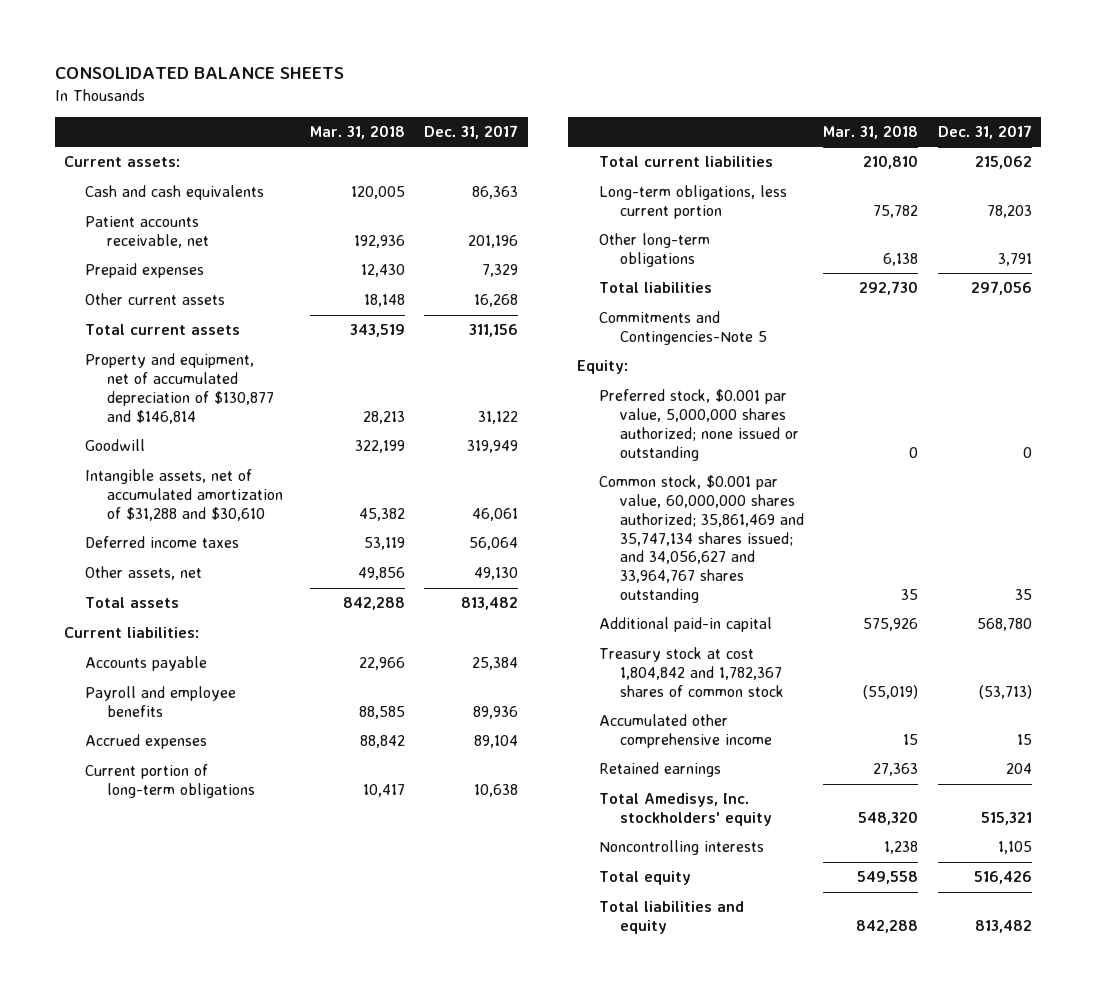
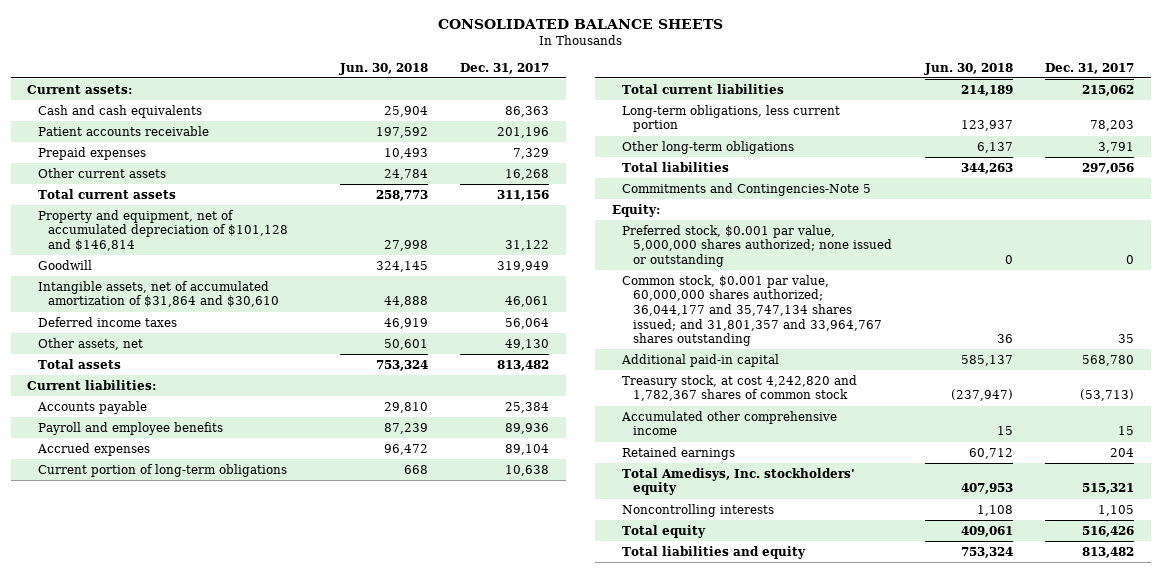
[310,124,406,139] Mar. 31, 2018 -> none
none -> [338,62,428,75] Jun. 30, 2018
[85,216,209,249] Patient accounts receivable, net -> [37,125,209,136] Patient accounts receivable
[85,353,274,424] Property and equipment, net of accumulated depreciation of $130,877 and $146,814 -> [37,209,289,252] Property and equipment, net of accumulated depreciation of $101,128 and $146,814
[85,469,283,521] Intangible assets, net of accumulated amortization of $31,288 and $30,610 -> [37,280,280,308] Intangible assets, net of accumulated amortization of $31,864 and $30,610
[598,475,805,604] Common stock, $0.001 par value, 60,000,000 shares authorized; 35,861,469 and 35,747,134 shares issued; and 34,056,627 and 33,964,767 shares outstanding -> [622,274,883,347] Common stock, $0.001 par value, 60,000,000 shares authorized; 36,044,177 and 35,747,134 shares issued; and 31,801,357 and 33,964,767 shares outstanding
[598,647,785,697] Treasury stock at cost 1,804,842 and 1,782,367 shares of common stock -> [622,374,858,402] Treasury stock, at cost 4,242,820 and 1,782,367 shares of common stock

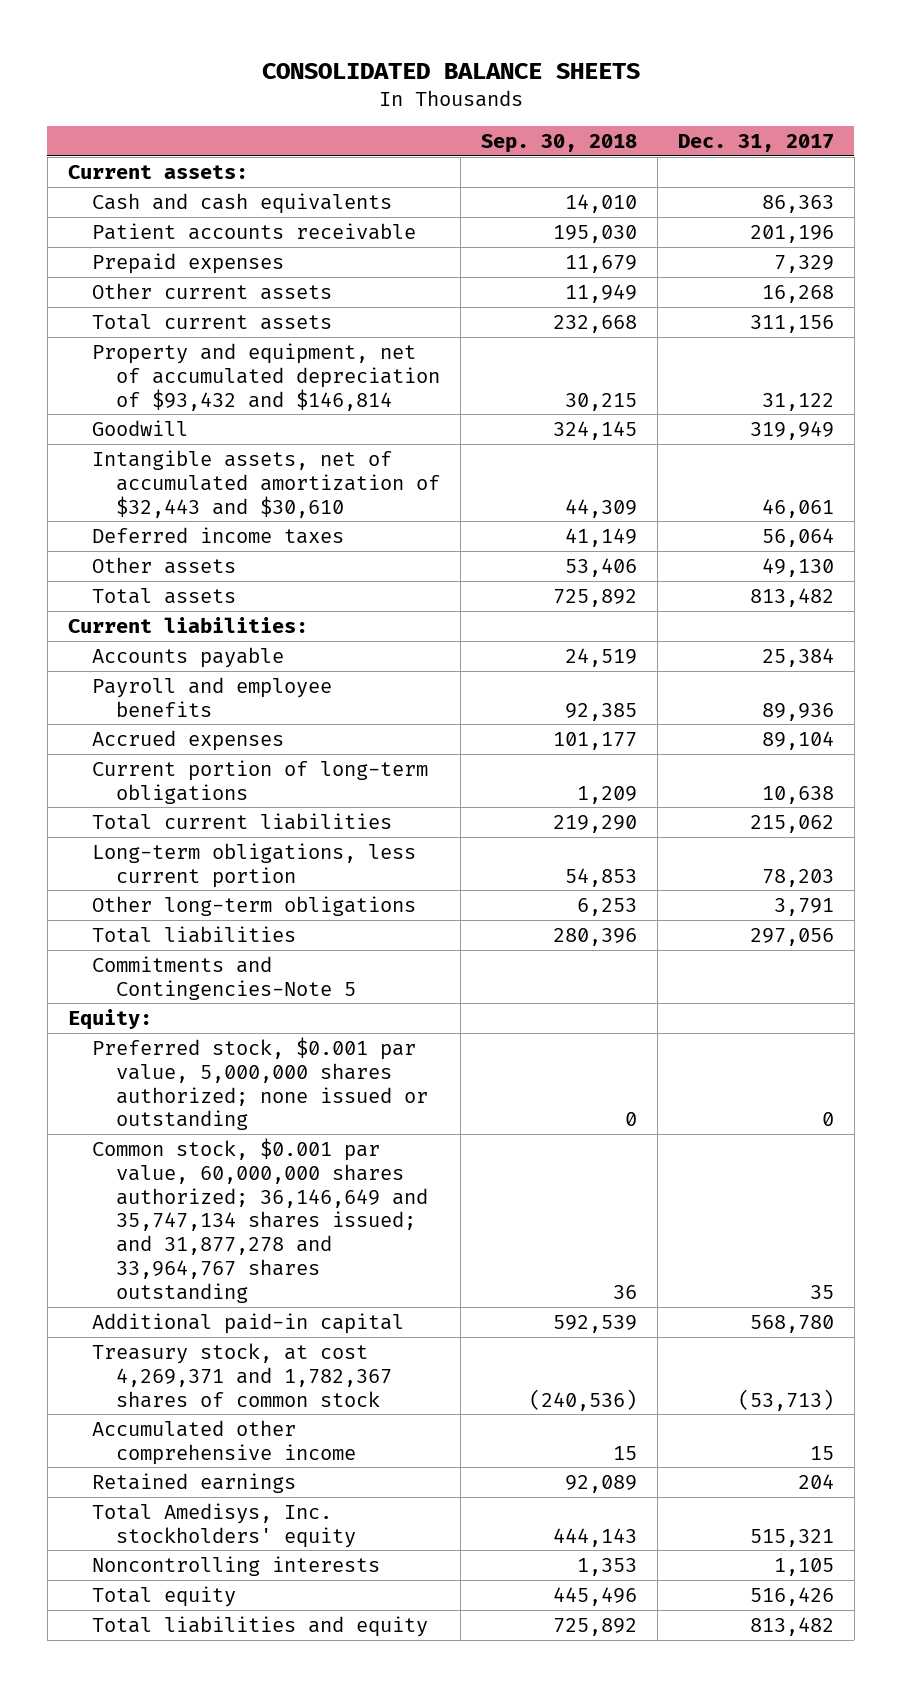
[338,62,428,75] Jun. 30, 2018 -> none
none -> [480,134,637,154] Sep. 30, 2018
[37,209,289,252] Property and equipment, net of accumulated depreciation of $101,128 and $146,814 -> [91,342,440,411] Property and equipment, net of accumulated depreciation of $93,432 and $146,814
[37,280,280,308] Intangible assets, net of accumulated amortization of $31,864 and $30,610 -> [91,449,440,518] Intangible assets, net of accumulated amortization of $32,443 and $30,610
[37,337,143,350] Other assets, net -> [91,556,236,574] Other assets
[622,274,883,347] Common stock, $0.001 par value, 60,000,000 shares authorized; 36,044,177 and 35,747,134 shares issued; and 31,801,357 and 33,964,767 shares outstanding -> [91,1137,428,1304] Common stock, $0.001 par value, 60,000,000 shares authorized; 36,146,649 and 35,747,134 shares issued; and 31,877,278 and 33,964,767 shares outstanding
[622,374,858,402] Treasury stock, at cost 4,242,820 and 1,782,367 shares of common stock -> [91,1342,392,1408] Treasury stock, at cost 4,269,371 and 1,782,367 shares of common stock

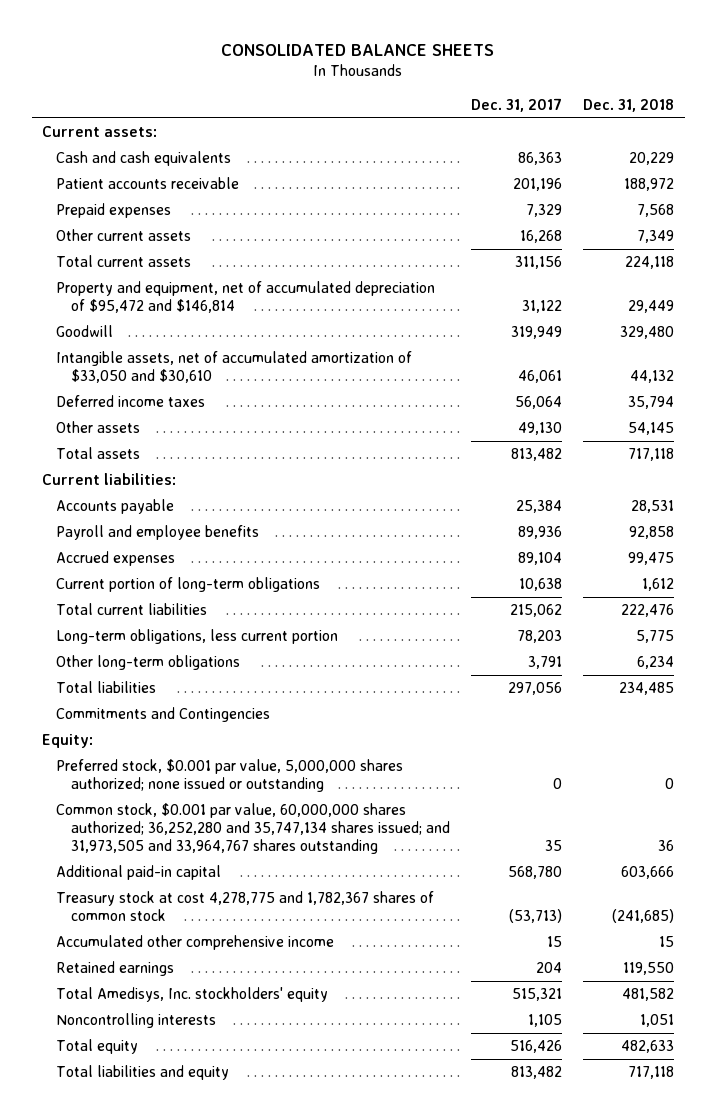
[480,134,637,154] Sep. 30, 2018 -> none
none -> [582,99,674,113] Dec. 31, 2018
[91,342,440,411] Property and equipment, net of accumulated depreciation of $93,432 and $146,814 -> [56,281,436,314] Property and equipment, net of accumulated depreciation of $95,472 and $146,814
[91,449,440,518] Intangible assets, net of accumulated amortization of $32,443 and $30,610 -> [56,351,413,384] Intangible assets, net of accumulated amortization of $33,050 and $30,610
[91,955,356,1000] Commitments and Contingencies-Note 5 -> [56,707,271,723] Commitments and Contingencies
[91,1137,428,1304] Common stock, $0.001 par value, 60,000,000 shares authorized; 36,146,649 and 35,747,134 shares issued; and 31,877,278 and 33,964,767 shares outstanding -> [56,803,450,855] Common stock, $0.001 par value, 60,000,000 shares authorized; 36,252,280 and 35,747,134 shares issued; and 31,973,505 and 33,964,767 shares outstanding
[91,1342,392,1408] Treasury stock, at cost 4,269,371 and 1,782,367 shares of common stock -> [56,891,435,922] Treasury stock at cost 4,278,775 and 1,782,367 shares of common stock

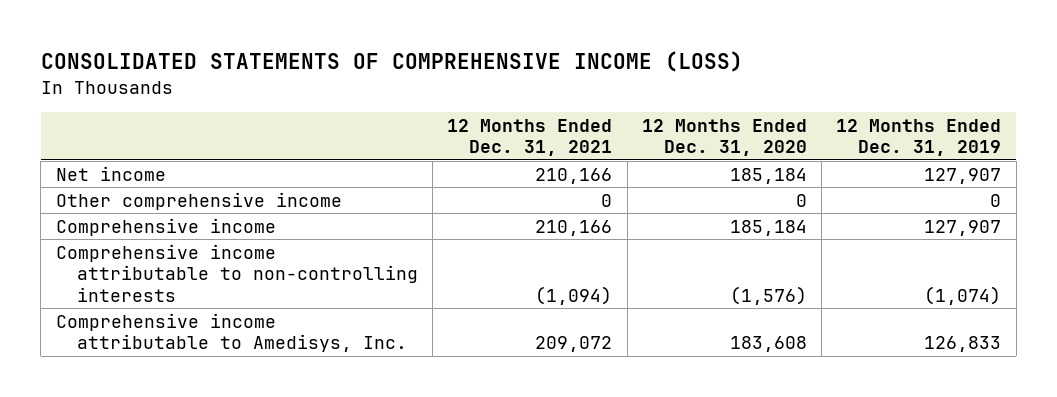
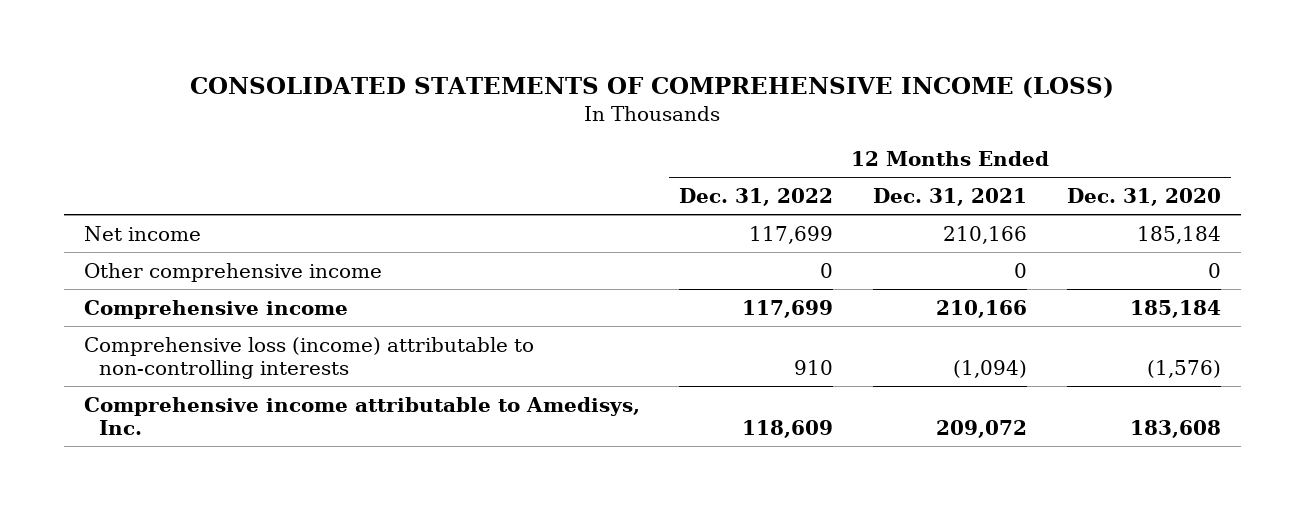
[836,118,1002,157] 12 Months Ended Dec. 31, 2019 -> none
none -> [679,187,834,206] Dec. 31, 2022
[55,243,418,302] Comprehensive income attributable to non-controlling interests -> [83,336,534,379] Comprehensive loss (income) attributable to non-controlling interests

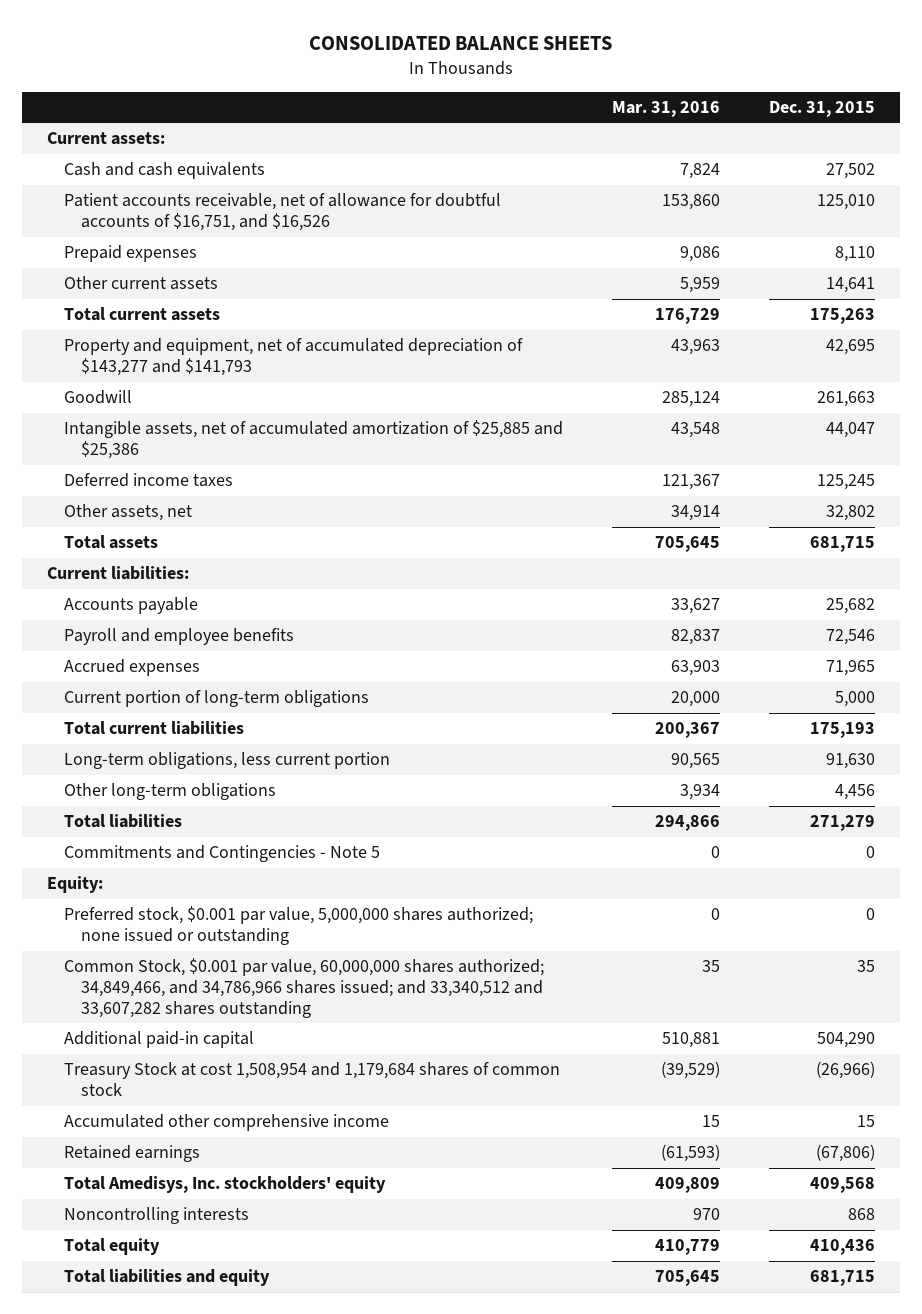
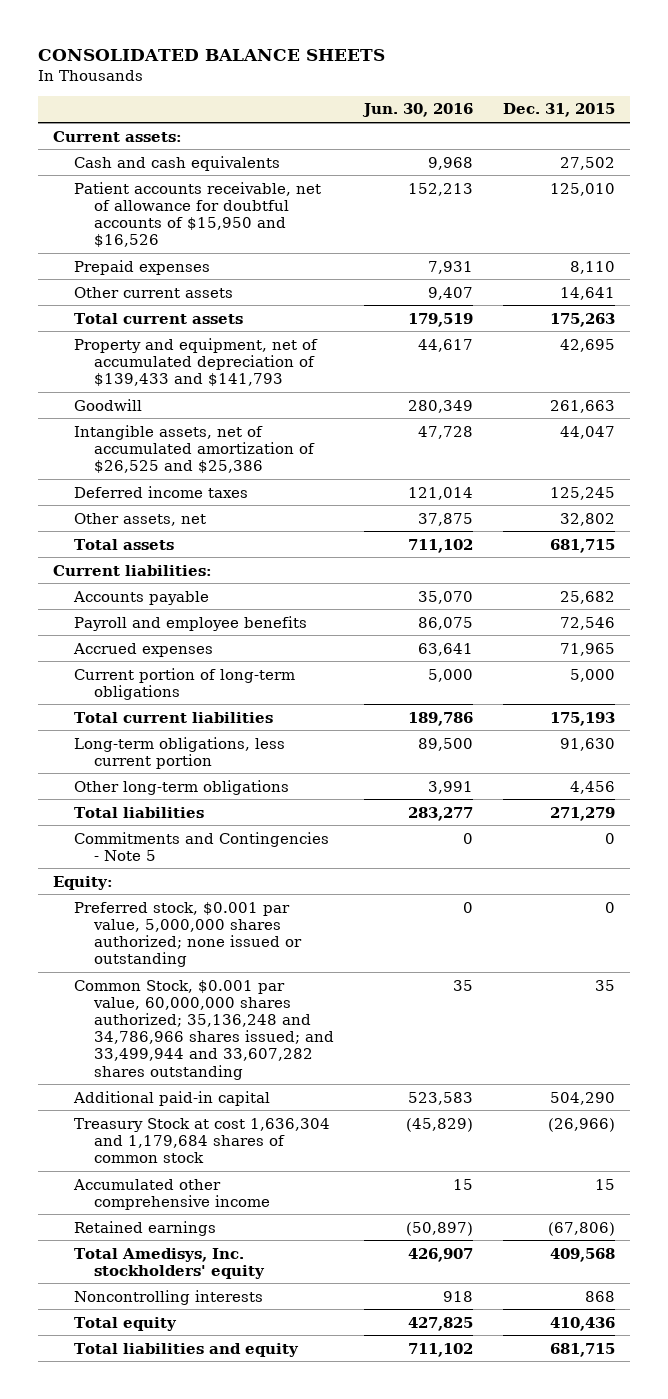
[611,100,720,117] Mar. 31, 2016 -> none
none -> [362,103,474,118] Jun. 30, 2016
[63,193,501,232] Patient accounts receivable, net of allowance for doubtful accounts of $16,751, and $16,526 -> [73,181,321,248] Patient accounts receivable, net of allowance for doubtful accounts of $15,950 and $16,526
[63,338,523,377] Property and equipment, net of accumulated depreciation of $143,277 and $141,793 -> [73,337,318,386] Property and equipment, net of accumulated depreciation of $139,433 and $141,793
[63,420,563,460] Intangible assets, net of accumulated amortization of $25,885 and $25,386 -> [73,424,316,473] Intangible assets, net of accumulated amortization of $26,525 and $25,386
[63,958,544,1018] Common Stock, $0.001 par value, 60,000,000 shares authorized; 34,849,466, and 34,786,966 shares issued; and 33,340,512 and 33,607,282 shares outstanding -> [73,979,335,1080] Common Stock, $0.001 par value, 60,000,000 shares authorized; 35,136,248 and 34,786,966 shares issued; and 33,499,944 and 33,607,282 shares outstanding
[63,1062,560,1097] Treasury Stock at cost 1,508,954 and 1,179,684 shares of common stock -> [73,1117,330,1163] Treasury Stock at cost 1,636,304 and 1,179,684 shares of common stock

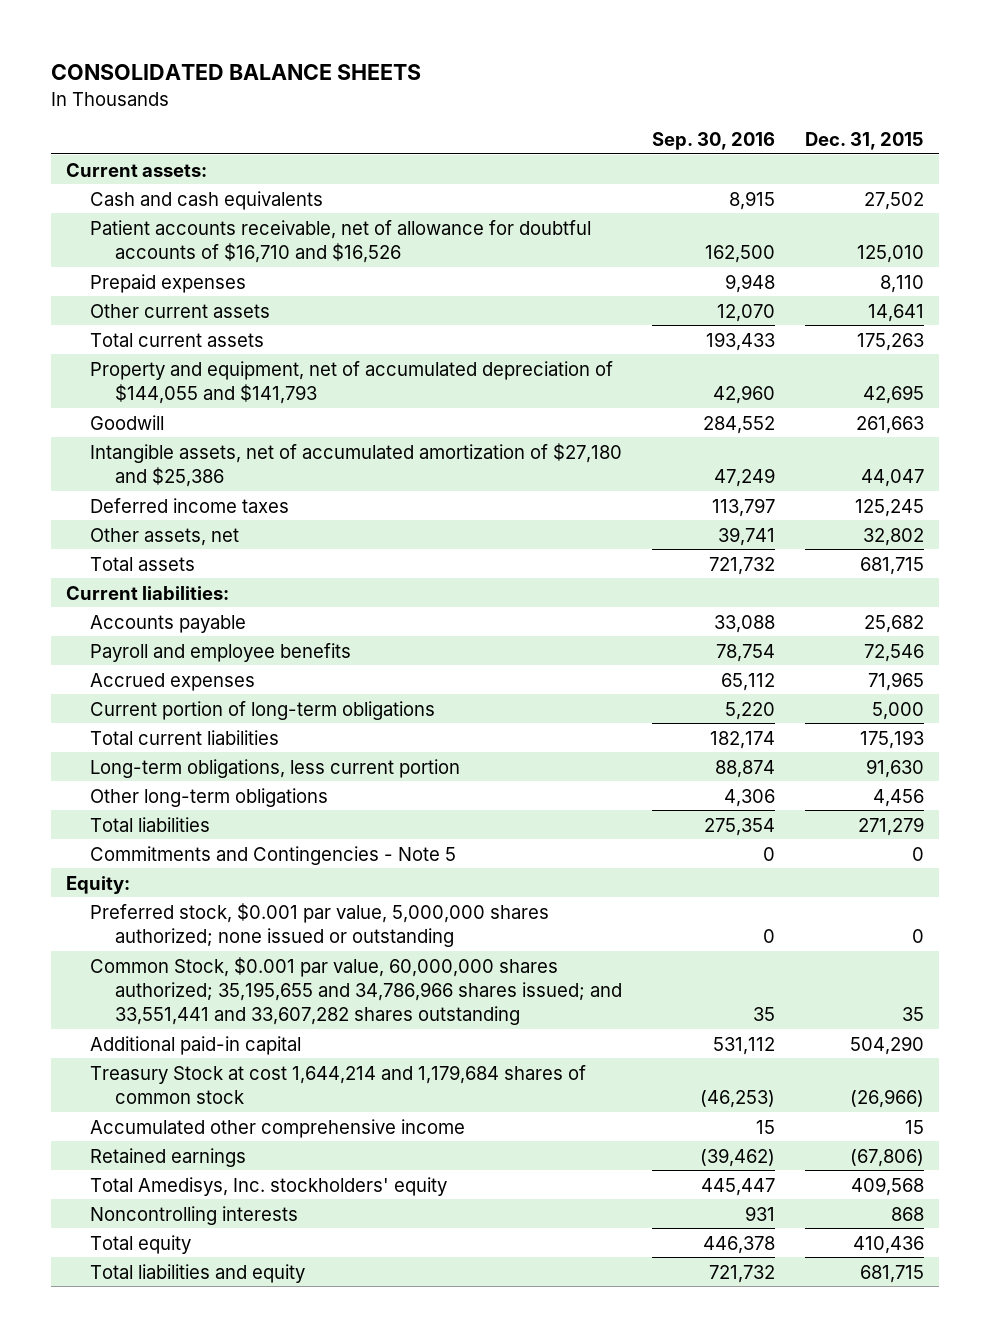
[362,103,474,118] Jun. 30, 2016 -> none
none -> [652,131,776,150] Sep. 30, 2016
[73,181,321,248] Patient accounts receivable, net of allowance for doubtful accounts of $15,950 and $16,526 -> [90,219,592,263] Patient accounts receivable, net of allowance for doubtful accounts of $16,710 and $16,526
[73,337,318,386] Property and equipment, net of accumulated depreciation of $139,433 and $141,793 -> [90,360,614,404] Property and equipment, net of accumulated depreciation of $144,055 and $141,793
[73,424,316,473] Intangible assets, net of accumulated amortization of $26,525 and $25,386 -> [90,442,623,487] Intangible assets, net of accumulated amortization of $27,180 and $25,386
[73,979,335,1080] Common Stock, $0.001 par value, 60,000,000 shares authorized; 35,136,248 and 34,786,966 shares issued; and 33,499,944 and 33,607,282 shares outstanding -> [90,956,622,1025] Common Stock, $0.001 par value, 60,000,000 shares authorized; 35,195,655 and 34,786,966 shares issued; and 33,551,441 and 33,607,282 shares outstanding
[73,1117,330,1163] Treasury Stock at cost 1,636,304 and 1,179,684 shares of common stock -> [90,1064,587,1104] Treasury Stock at cost 1,644,214 and 1,179,684 shares of common stock

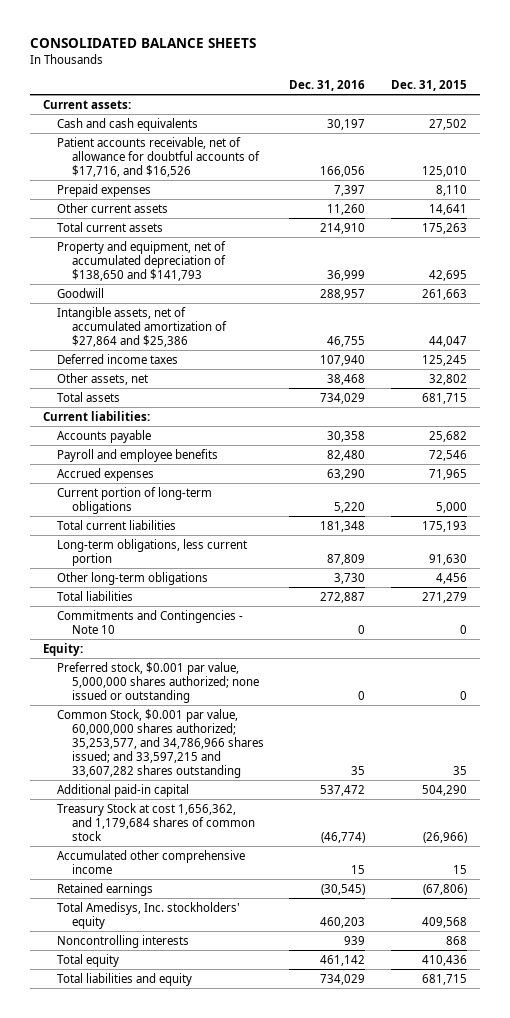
[652,131,776,150] Sep. 30, 2016 -> none
none -> [289,80,366,92] Dec. 31, 2016
[90,219,592,263] Patient accounts receivable, net of allowance for doubtful accounts of $16,710 and $16,526 -> [57,136,260,177] Patient accounts receivable, net of allowance for doubtful accounts of $17,716, and $16,526
[90,360,614,404] Property and equipment, net of accumulated depreciation of $144,055 and $141,793 -> [57,240,227,281] Property and equipment, net of accumulated depreciation of $138,650 and $141,793
[90,442,623,487] Intangible assets, net of accumulated amortization of $27,180 and $25,386 -> [57,306,227,347] Intangible assets, net of accumulated amortization of $27,864 and $25,386
[90,845,457,865] Commitments and Contingencies - Note 5 -> [57,609,244,634] Commitments and Contingencies - Note 10
[90,956,622,1025] Common Stock, $0.001 par value, 60,000,000 shares authorized; 35,195,655 and 34,786,966 shares issued; and 33,551,441 and 33,607,282 shares outstanding -> [57,708,264,778] Common Stock, $0.001 par value, 60,000,000 shares authorized; 35,253,577, and 34,786,966 shares issued; and 33,597,215 and 33,607,282 shares outstanding
[90,1064,587,1104] Treasury Stock at cost 1,644,214 and 1,179,684 shares of common stock -> [57,802,255,841] Treasury Stock at cost 1,656,362, and 1,179,684 shares of common stock

